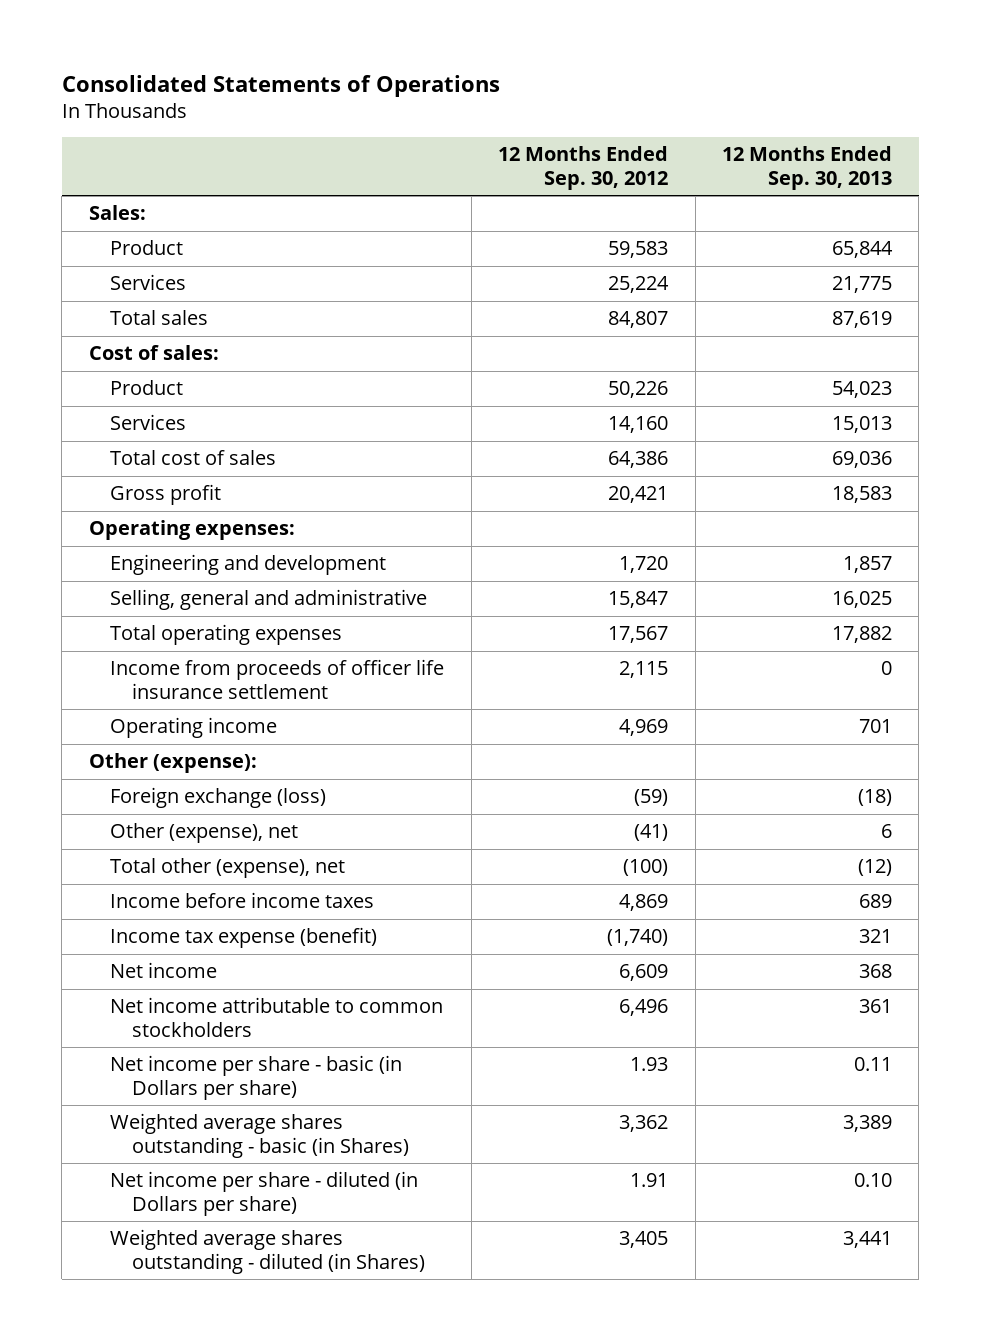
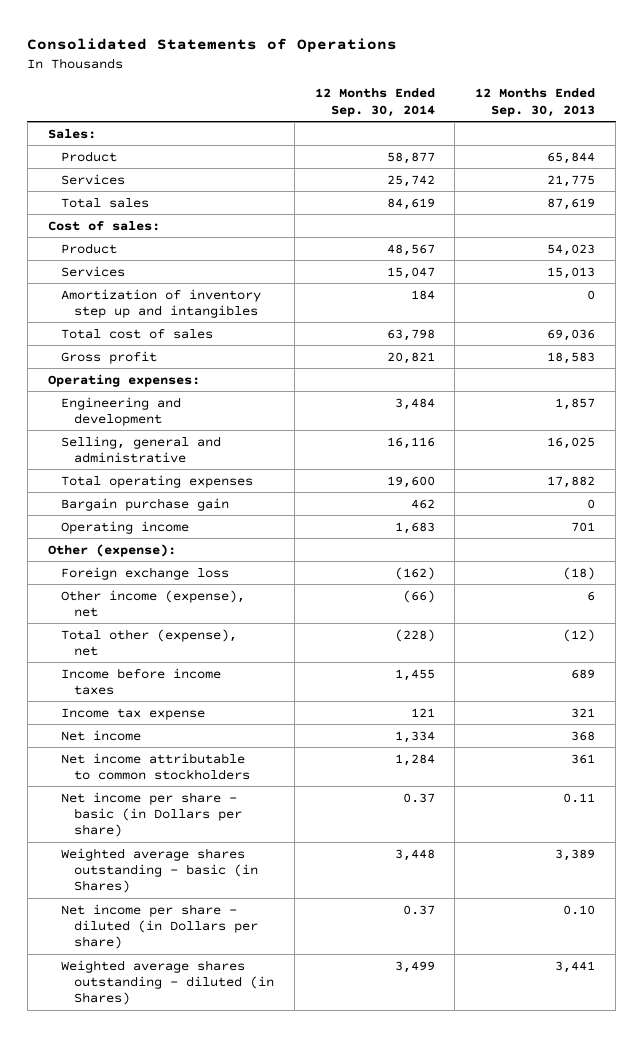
[498,146,669,190] 12 Months Ended Sep. 30, 2012 -> none
none -> [314,88,435,117] 12 Months Ended Sep. 30, 2014
none -> [60,288,261,319] Amortization of inventory step up and intangibles
[110,659,445,699] Income from proceeds of officer life insurance settlement -> [60,497,229,511] Bargain purchase gain
[110,787,327,809] Foreign exchange (loss) -> [60,566,229,580] Foreign exchange loss
[110,823,299,844] Other (expense), net -> [60,589,245,618] Other income (expense), net
[110,927,378,949] Income tax expense (benefit) -> [60,707,205,720] Income tax expense

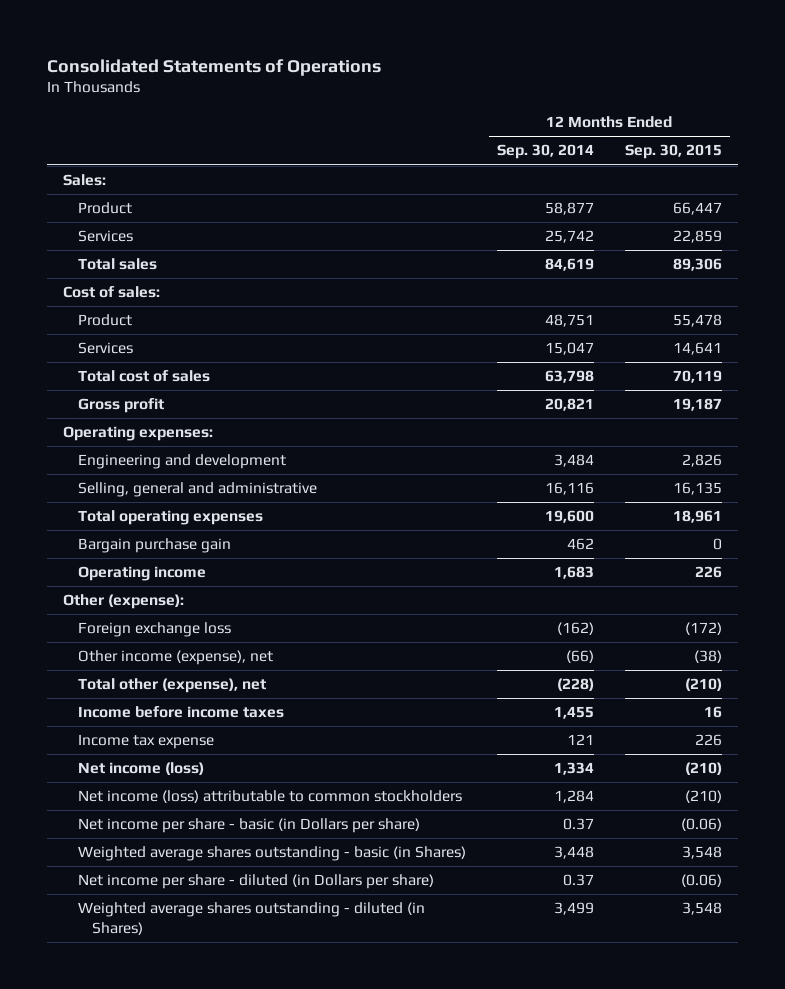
[475,88,596,117] 12 Months Ended Sep. 30, 2013 -> none
none -> [625,144,723,160] Sep. 30, 2015
[386,243,435,256] 48,567 -> [544,314,594,328] 48,751
[60,288,261,319] Amortization of inventory step up and intangibles -> none
[60,729,141,741] Net income -> [77,762,204,776] Net income (loss)
[60,752,250,781] Net income attributable to common stockholders -> [77,790,462,804] Net income (loss) attributable to common stockholders

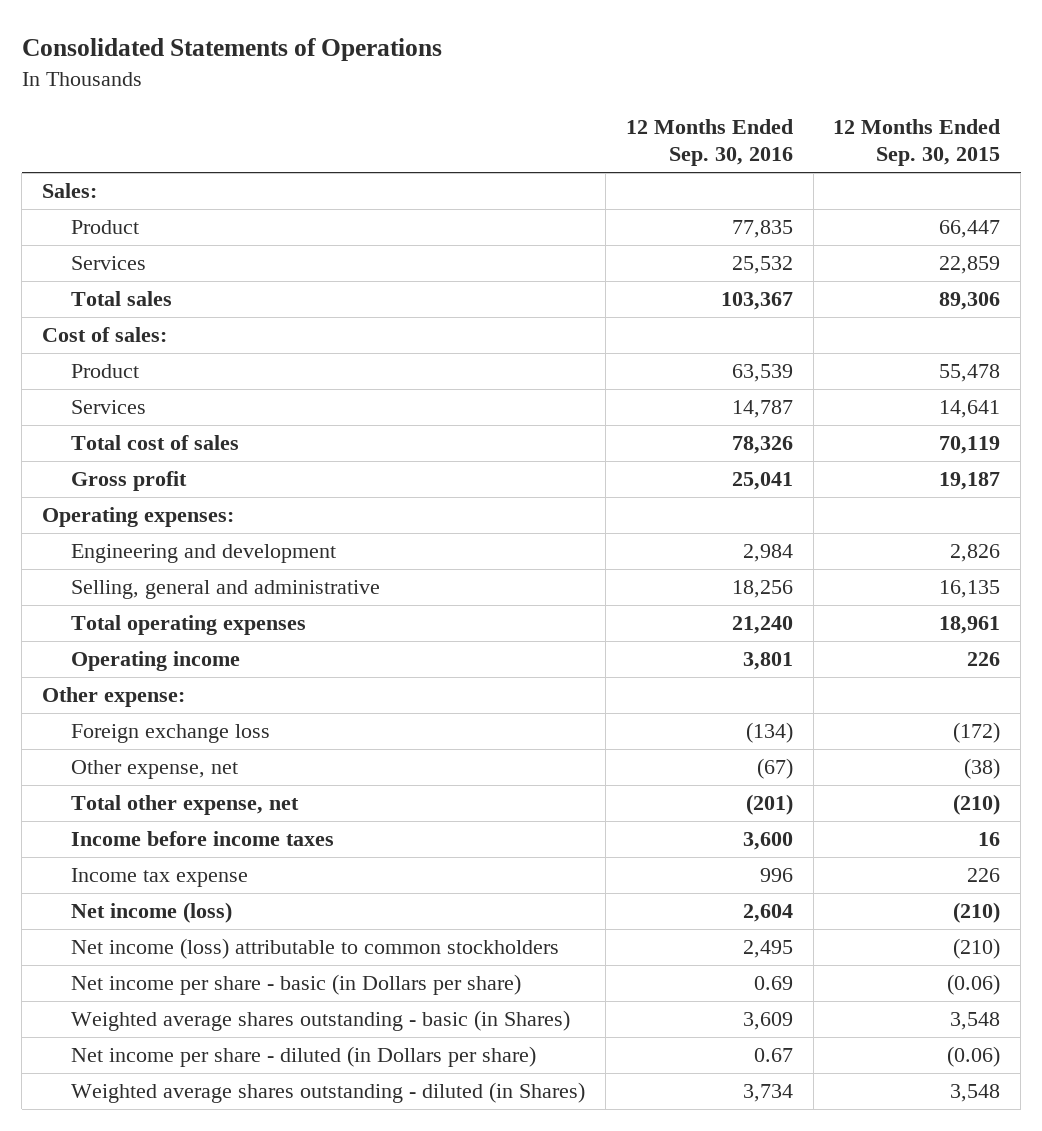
[496,144,594,160] Sep. 30, 2014 -> none
none -> [625,118,793,167] 12 Months Ended Sep. 30, 2016
[77,538,231,554] Bargain purchase gain -> none
[63,594,185,610] Other (expense): -> [41,687,185,708] Other expense:
[77,650,273,666] Other income (expense), net -> [71,760,239,780] Other expense, net
[77,678,266,694] Total other (expense), net -> [71,795,300,816] Total other expense, net

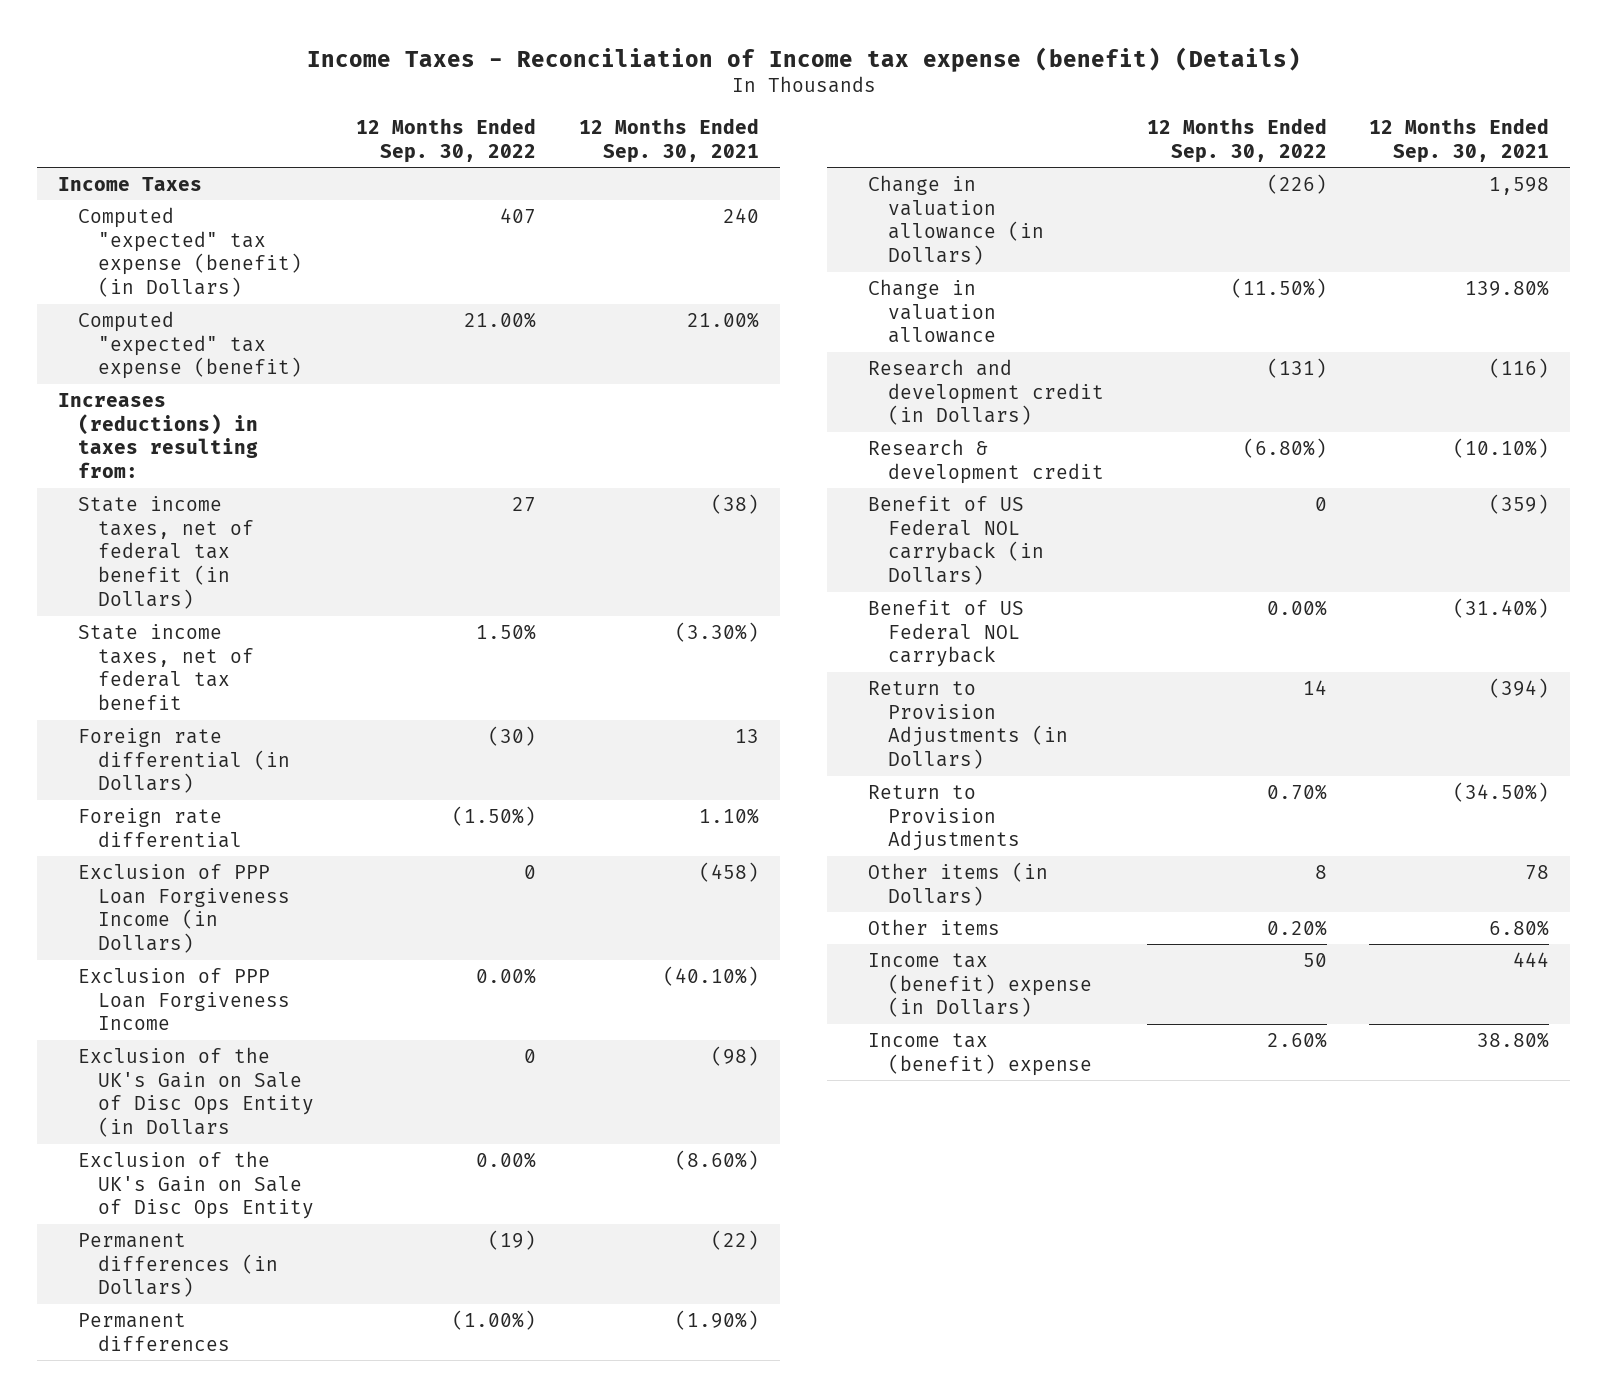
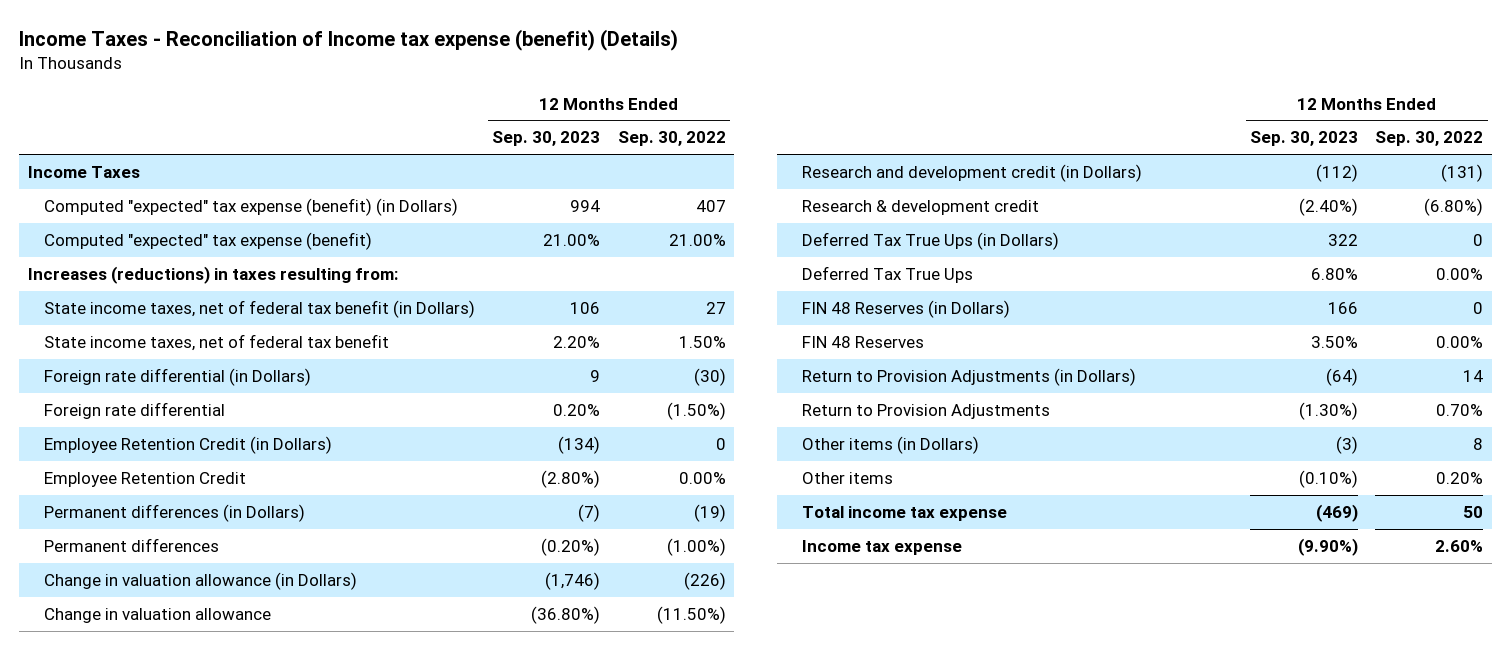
[578,117,759,163] 12 Months Ended Sep. 30, 2021 -> none
none -> [492,131,601,147] Sep. 30, 2023
[78,863,290,954] Exclusion of PPP Loan Forgiveness Income (in Dollars) -> none
[78,967,290,1031] Exclusion of PPP Loan Forgiveness Income -> none
[78,1046,314,1138] Exclusion of the UK's Gain on Sale of Disc Ops Entity (in Dollars -> none
[78,1150,314,1220] Exclusion of the UK's Gain on Sale of Disc Ops Entity -> none
none -> [43,436,332,455] Employee Retention Credit (in Dollars)
none -> [43,472,246,488] Employee Retention Credit
[868,495,1044,586] Benefit of US Federal NOL carryback (in Dollars) -> none
[868,599,1025,668] Benefit of US Federal NOL carryback -> none
none -> [801,232,1059,251] Deferred Tax True Ups (in Dollars)
none -> [801,266,973,284] Deferred Tax True Ups
none -> [801,300,1010,319] FIN 48 Reserves (in Dollars)
none -> [801,336,924,349] FIN 48 Reserves
[868,952,1092,1018] Income tax (benefit) expense (in Dollars) -> [801,506,1007,522] Total income tax expense
[868,1032,1092,1076] Income tax (benefit) expense -> [801,540,962,556] Income tax expense

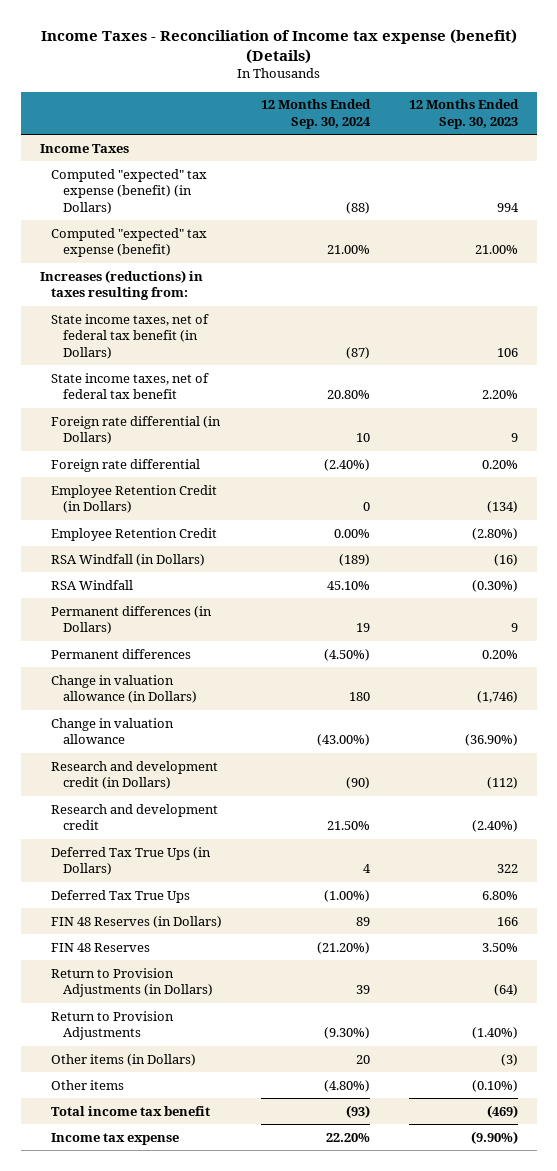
[617,131,726,147] Sep. 30, 2022 -> none
none -> [261,99,372,129] 12 Months Ended Sep. 30, 2024
none -> [51,553,206,566] RSA Windfall (in Dollars)
none -> [51,579,134,590] RSA Windfall
[578,504,601,523] (7) -> [510,623,518,633] 9
[541,538,601,557] (0.20%) -> [481,649,518,659] 0.20%
[531,606,601,625] (36.80%) -> [464,734,518,747] (36.90%)
[801,200,1039,216] Research & development credit -> [51,803,219,831] Research and development credit
[1299,402,1359,421] (1.30%) -> [471,1027,518,1040] (1.40%)
[801,506,1007,522] Total income tax expense -> [51,1105,211,1116] Total income tax benefit

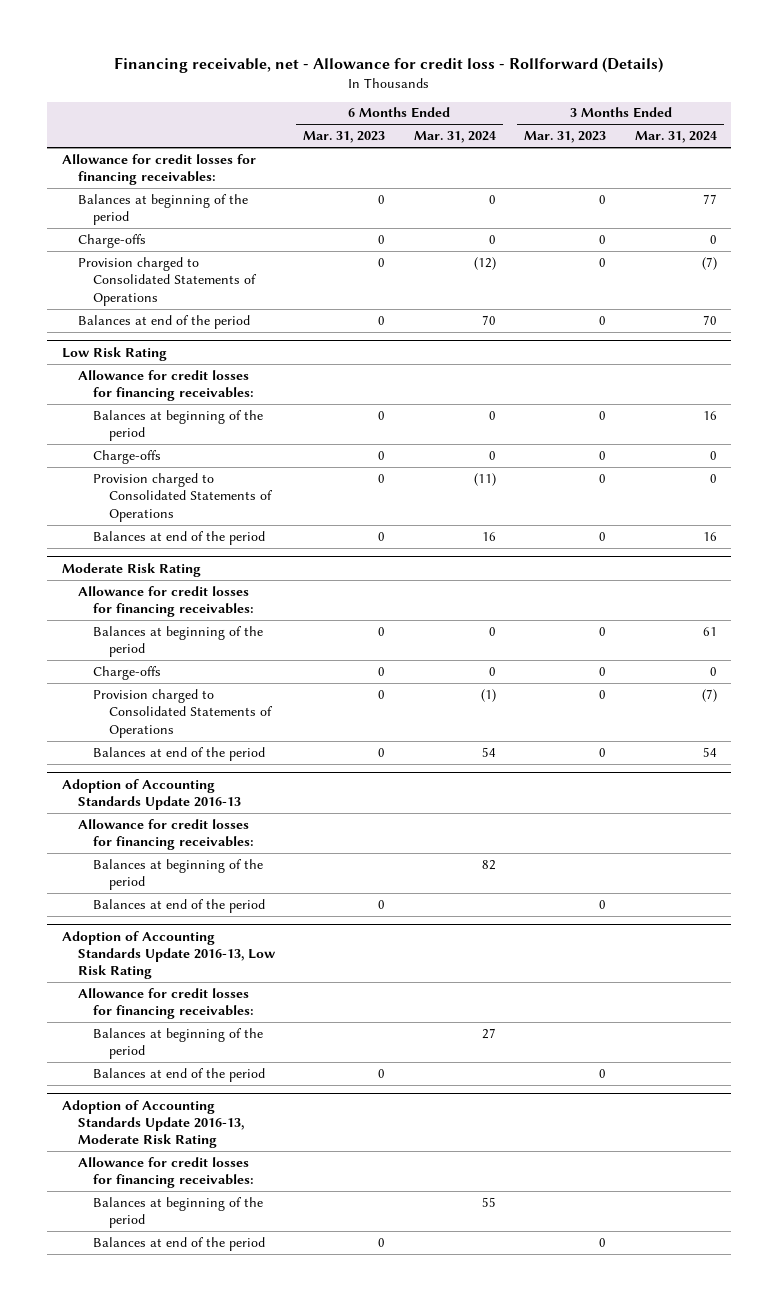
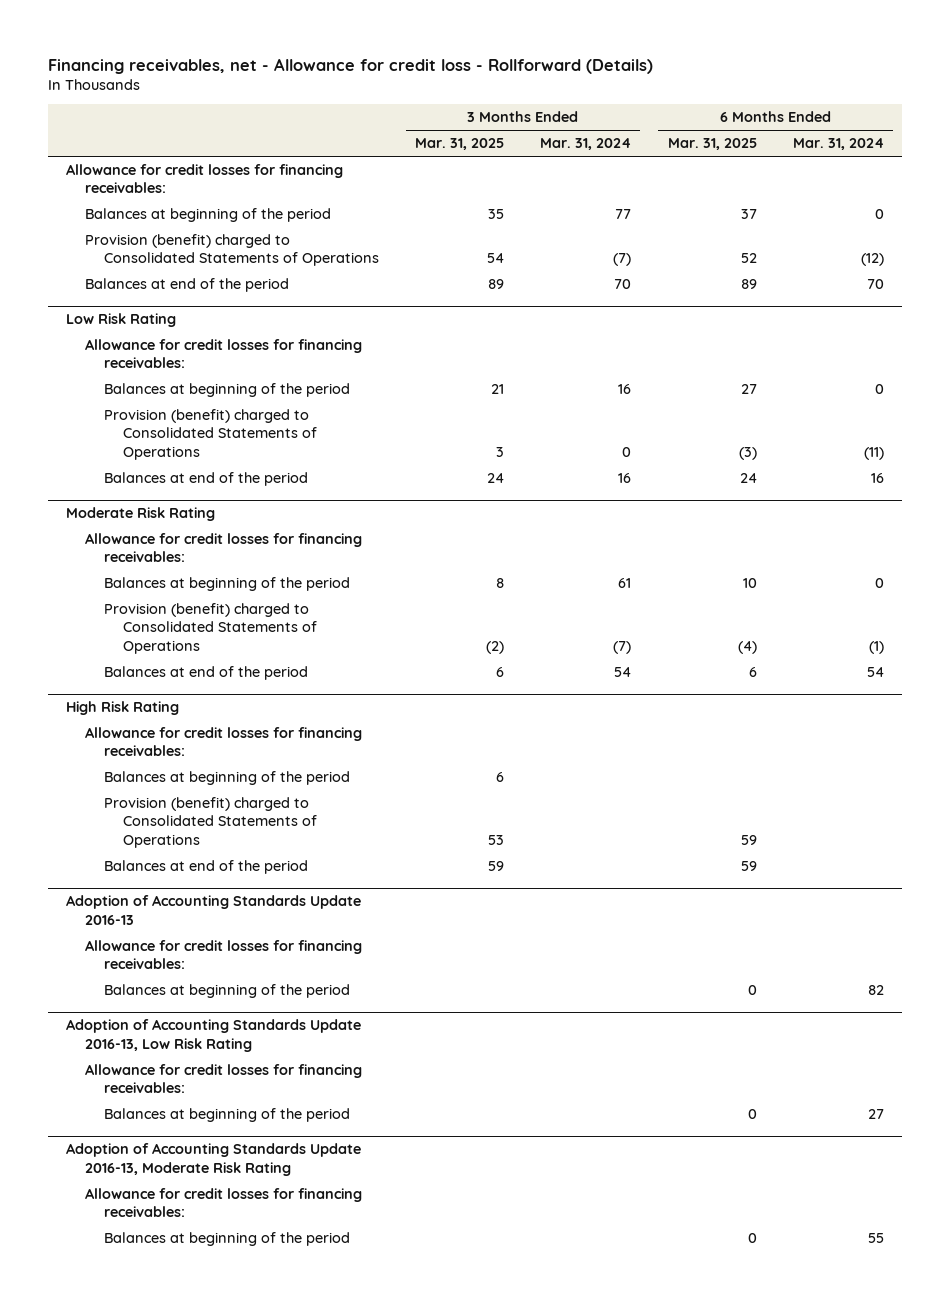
[114,56,664,73] Financing receivable, net - Allowance for credit loss - Rollforward (Details) -> [48,57,654,74] Financing receivables, net - Allowance for credit loss - Rollforward (Details)
[303,131,386,144] Mar. 31, 2023 -> none
[524,131,607,144] Mar. 31, 2023 -> none
none -> [415,138,505,151] Mar. 31, 2025
none -> [667,138,757,151] Mar. 31, 2025
[77,233,146,248] Charge-offs -> none
[77,256,258,306] Provision charged to Consolidated Statements of Operations -> [85,234,380,267] Provision (benefit) charged to Consolidated Statements of Operations
[93,449,162,464] Charge-offs -> none
[93,472,274,522] Provision charged to Consolidated Statements of Operations -> [104,409,318,460] Provision (benefit) charged to Consolidated Statements of Operations
[93,665,162,680] Charge-offs -> none
[93,688,274,738] Provision charged to Consolidated Statements of Operations -> [104,603,318,654] Provision (benefit) charged to Consolidated Statements of Operations
none -> [66,701,180,716] High Risk Rating
none -> [85,727,363,757] Allowance for credit losses for financing receivables:
none -> [104,771,351,786] Balances at beginning of the period
none -> [104,797,318,848] Provision (benefit) charged to Consolidated Statements of Operations
none -> [104,860,309,875] Balances at end of the period
[93,898,266,913] Balances at end of the period -> none
[93,1067,266,1082] Balances at end of the period -> none
[93,1236,266,1251] Balances at end of the period -> none

